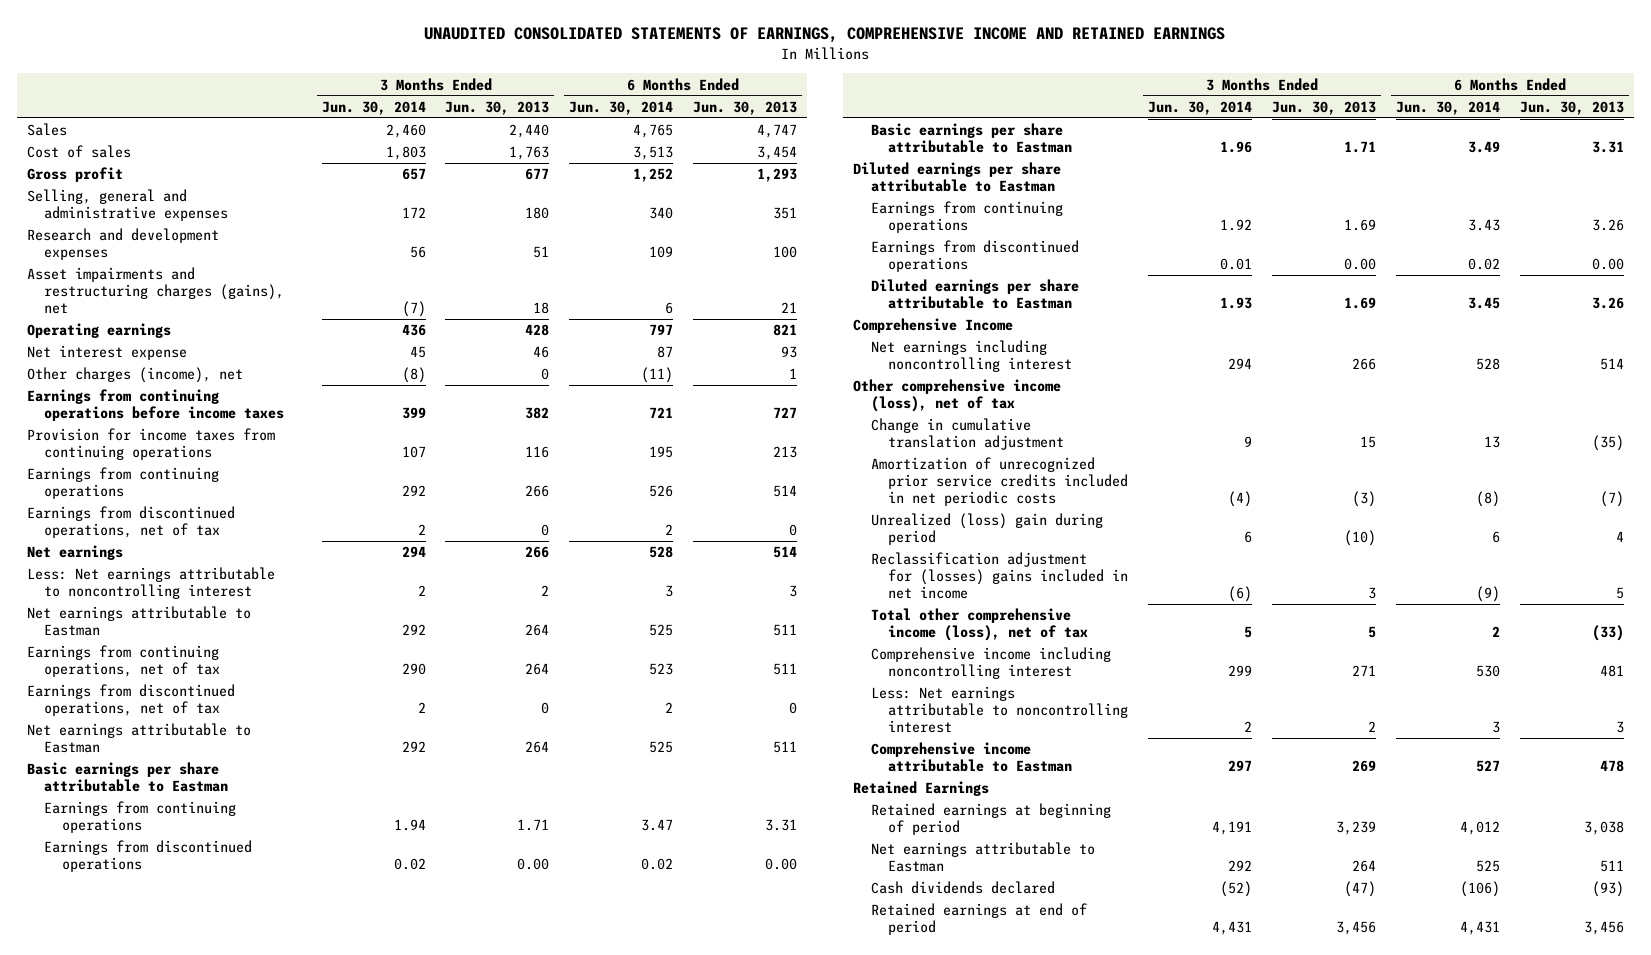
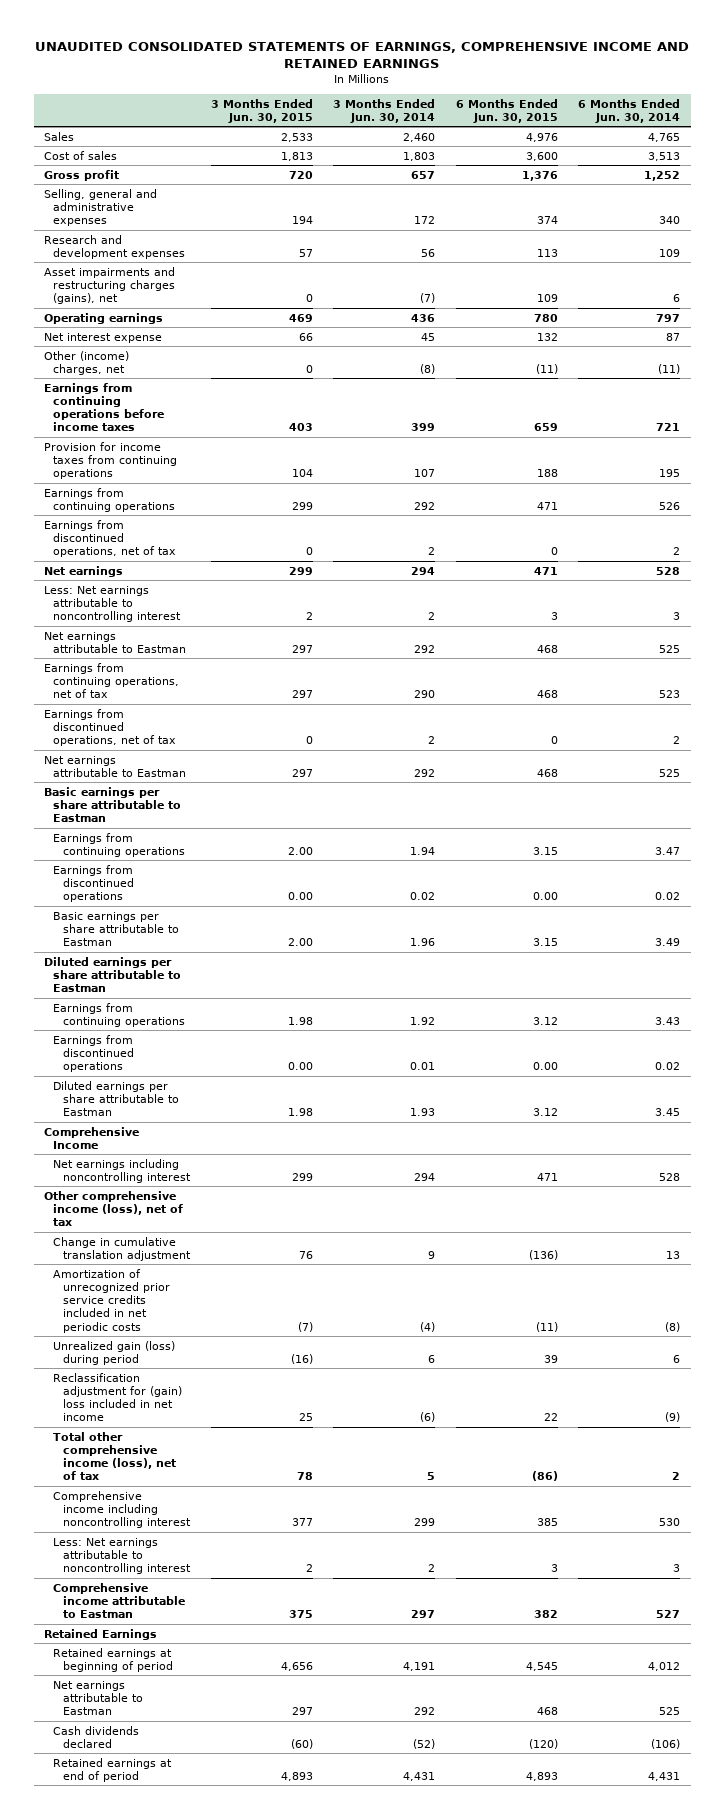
[445,100,550,115] Jun. 30, 2013 -> none
[693,100,798,115] Jun. 30, 2013 -> none
none -> [210,98,313,123] 3 Months Ended Jun. 30, 2015
none -> [455,98,558,123] 6 Months Ended Jun. 30, 2015
[26,367,243,384] Other charges (income), net -> [43,350,129,375] Other (income) charges, net
[870,513,1103,546] Unrealized (loss) gain during period -> [53,1340,176,1365] Unrealized gain (loss) during period
[870,552,1129,600] Reclassification adjustment for (losses) gains included in net income -> [53,1372,183,1422] Reclassification adjustment for (gain) loss included in net income

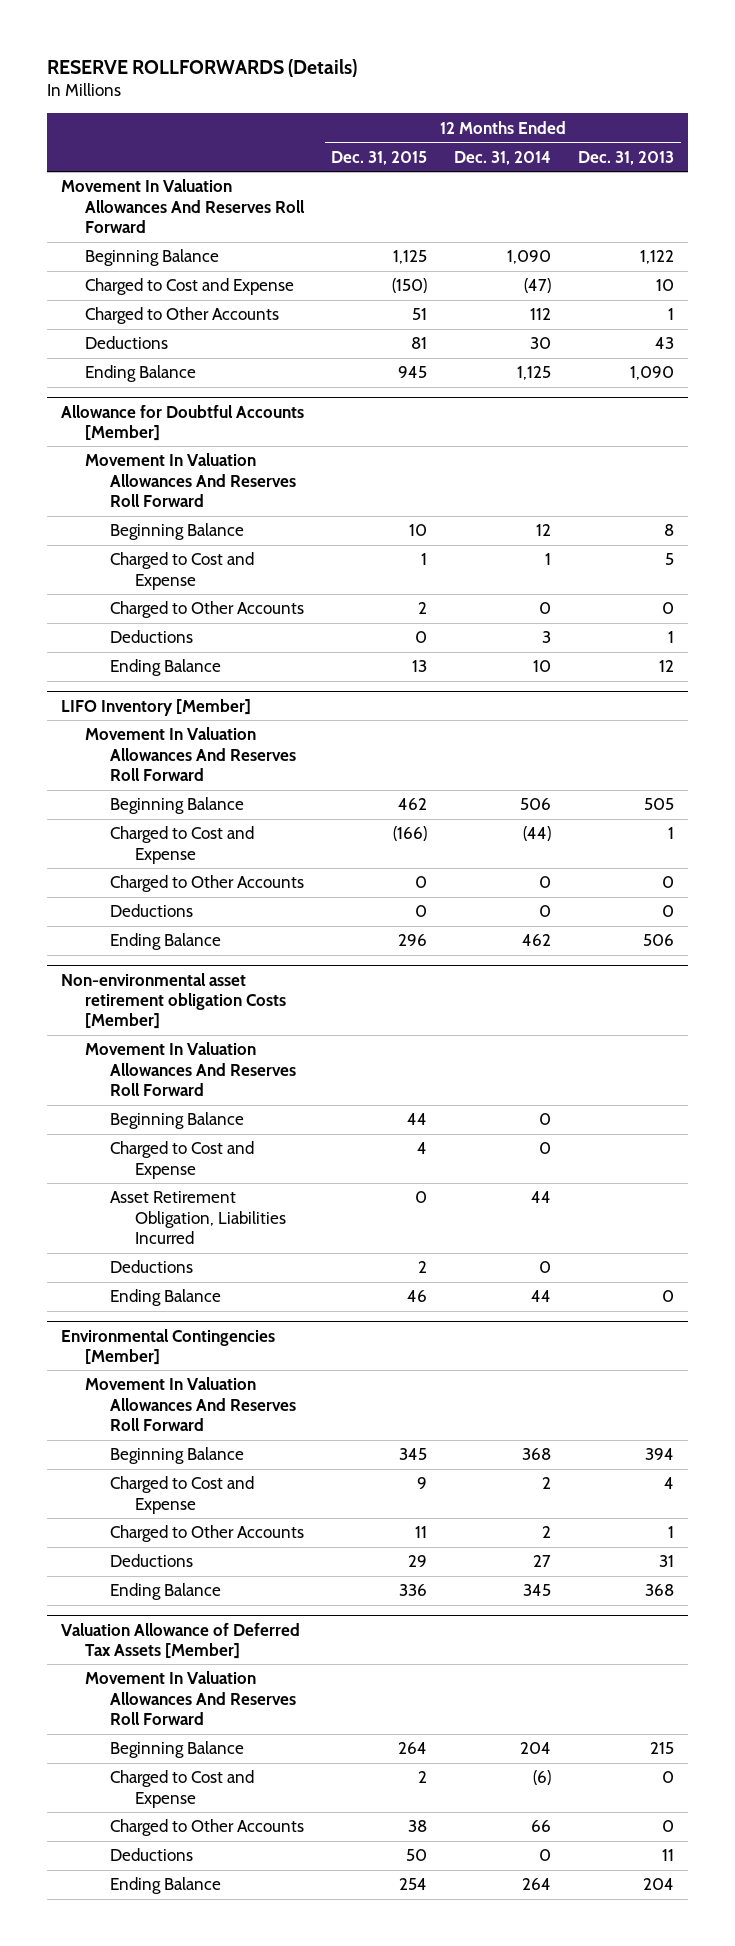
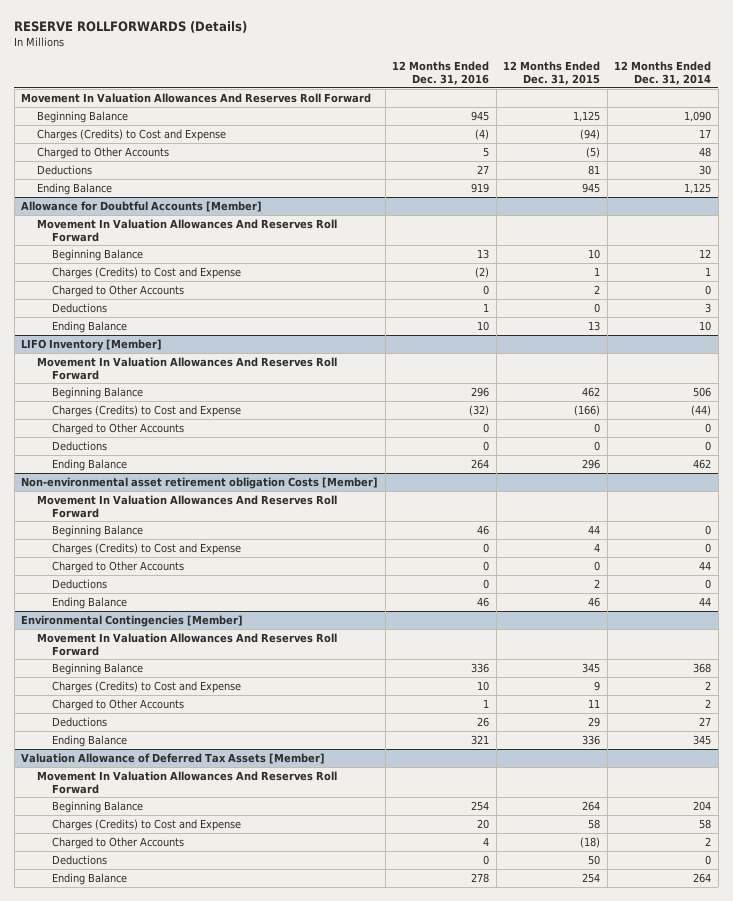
[578,150,675,165] Dec. 31, 2013 -> none
none -> [392,61,490,85] 12 Months Ended Dec. 31, 2016
[85,278,295,296] Charged to Cost and Expense -> [36,128,226,141] Charges (Credits) to Cost and Expense
[392,278,428,294] (150) -> [580,128,601,140] (94)
[524,278,552,294] (47) -> [699,128,712,138] 17
[412,308,428,321] 51 -> [586,146,601,158] (5)
[530,308,552,321] 112 -> [699,146,712,157] 48
[110,552,255,590] Charged to Cost and Expense -> [52,266,242,279] Charges (Credits) to Cost and Expense
[110,826,255,864] Charged to Cost and Expense -> [52,404,242,417] Charges (Credits) to Cost and Expense
[110,1191,286,1245] Asset Retirement Obligation, Liabilities Incurred -> none
[110,1141,255,1179] Charged to Cost and Expense -> [52,542,242,555] Charges (Credits) to Cost and Expense
none -> [52,560,185,573] Charged to Other Accounts
[110,1476,255,1514] Charged to Cost and Expense -> [52,680,242,693] Charges (Credits) to Cost and Expense
[110,1770,255,1808] Charged to Cost and Expense -> [52,818,242,831] Charges (Credits) to Cost and Expense
[418,1771,428,1784] 2 -> [588,818,601,829] 58
[533,1770,552,1786] (6) -> [699,818,712,829] 58
[408,1820,428,1833] 38 -> [580,836,601,848] (18)
[531,1820,552,1833] 66 -> [705,836,712,846] 2

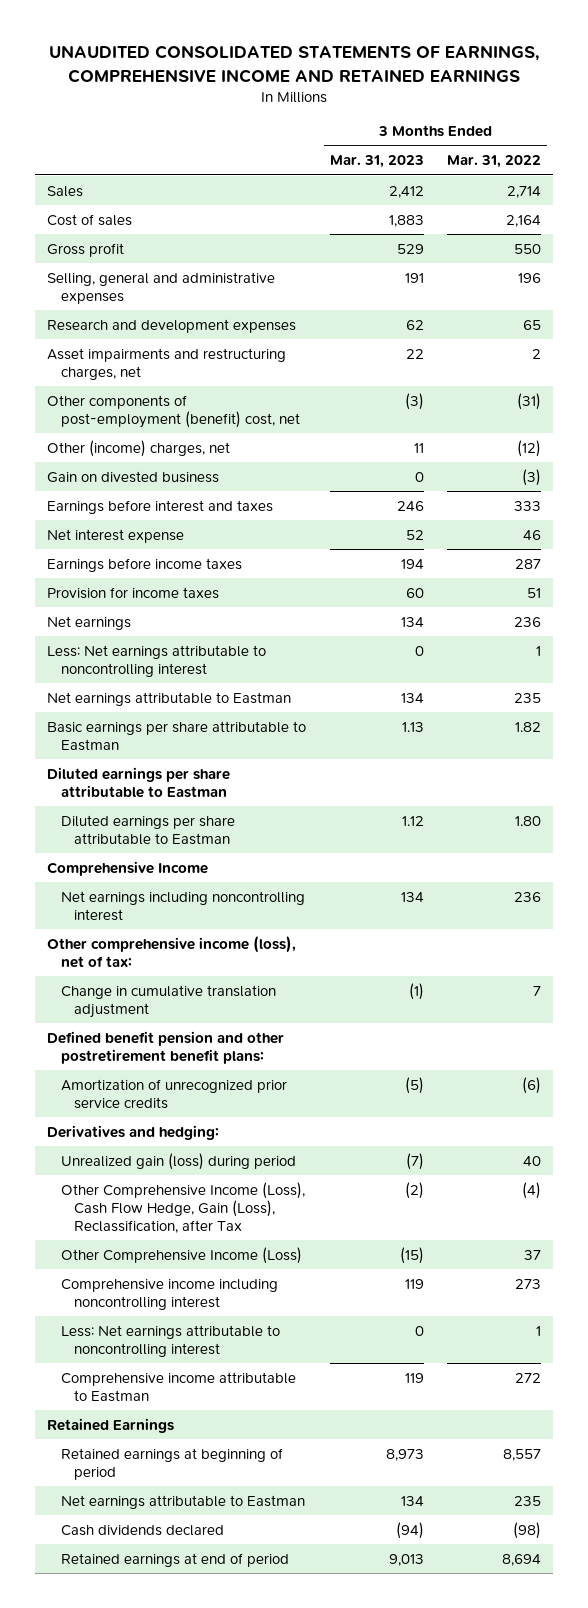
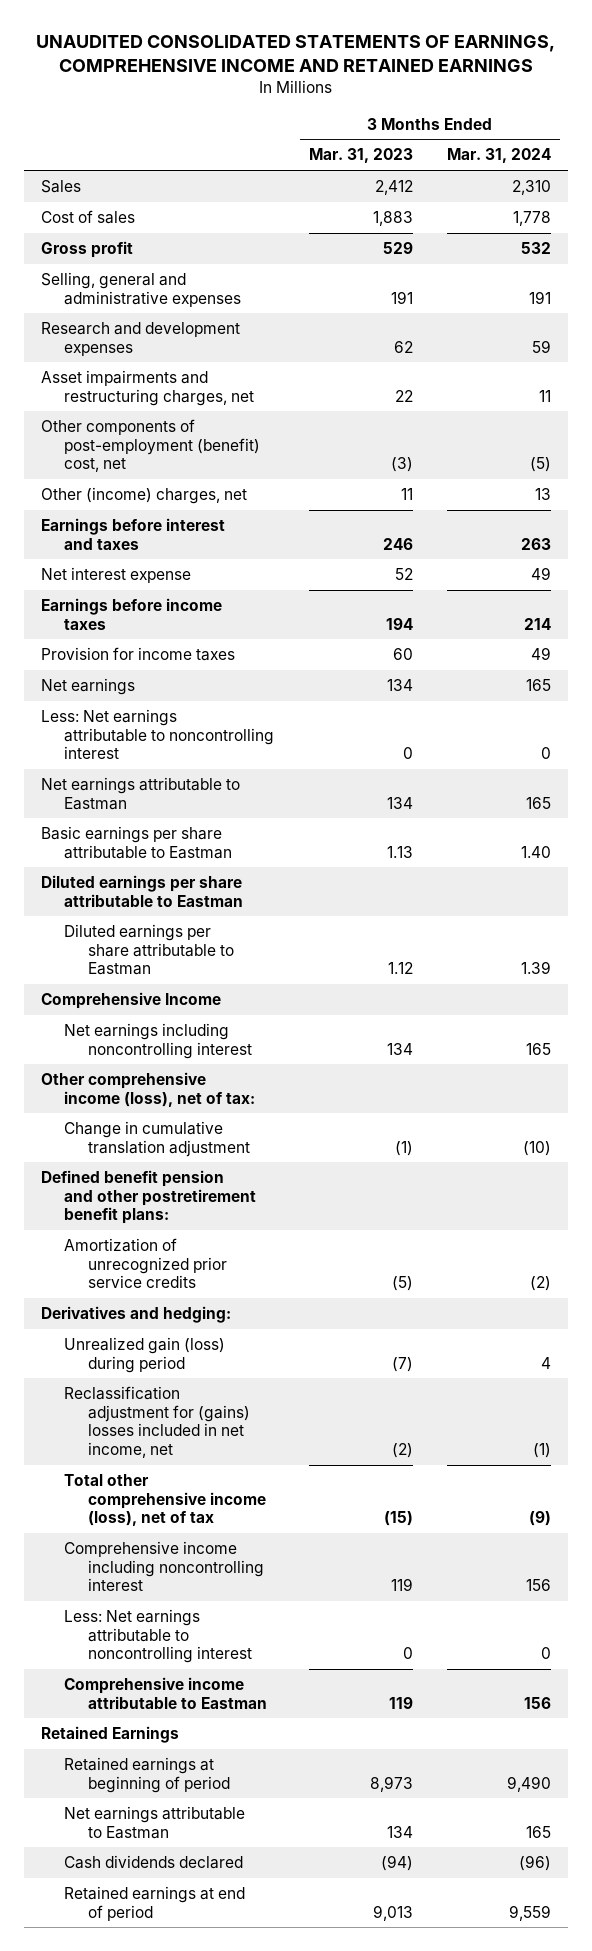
[447,155,542,169] Mar. 31, 2022 -> none
none -> [447,148,552,164] Mar. 31, 2024
[46,470,219,483] Gain on divested business -> none
[60,1181,305,1233] Other Comprehensive Income (Loss), Cash Flow Hedge, Gain (Loss), Reclassification, after Tax -> [64,1386,250,1459] Reclassification adjustment for (gains) losses included in net income, net
[60,1246,302,1264] Other Comprehensive Income (Loss) -> [64,1474,266,1527] Total other comprehensive income (loss), net of tax

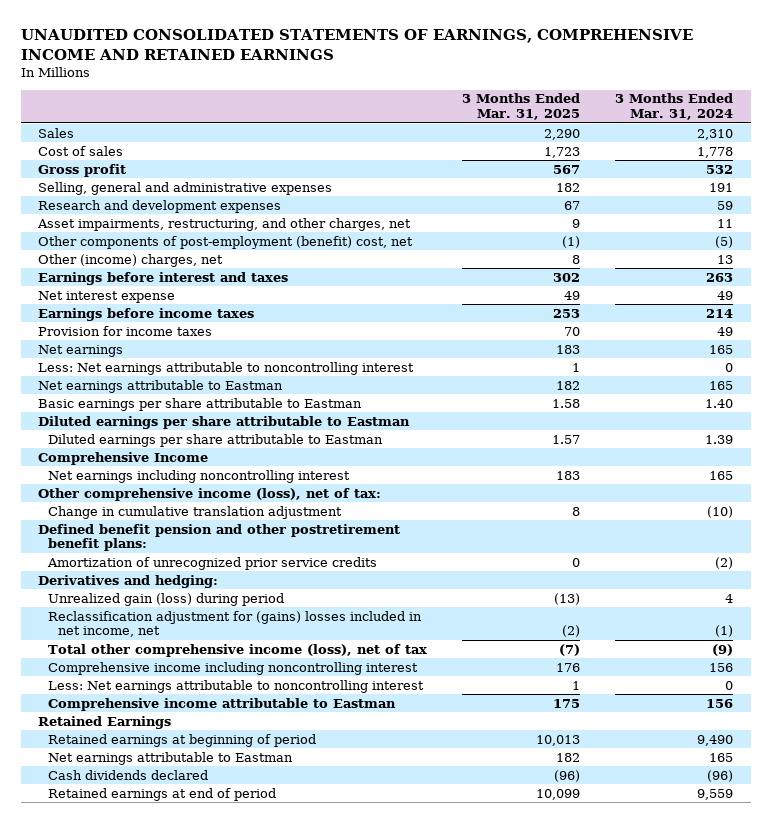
[308,148,413,164] Mar. 31, 2023 -> none
none -> [462,93,581,121] 3 Months Ended Mar. 31, 2025
[40,370,255,406] Asset impairments and restructuring charges, net -> [37,217,412,231] Asset impairments, restructuring, and other charges, net

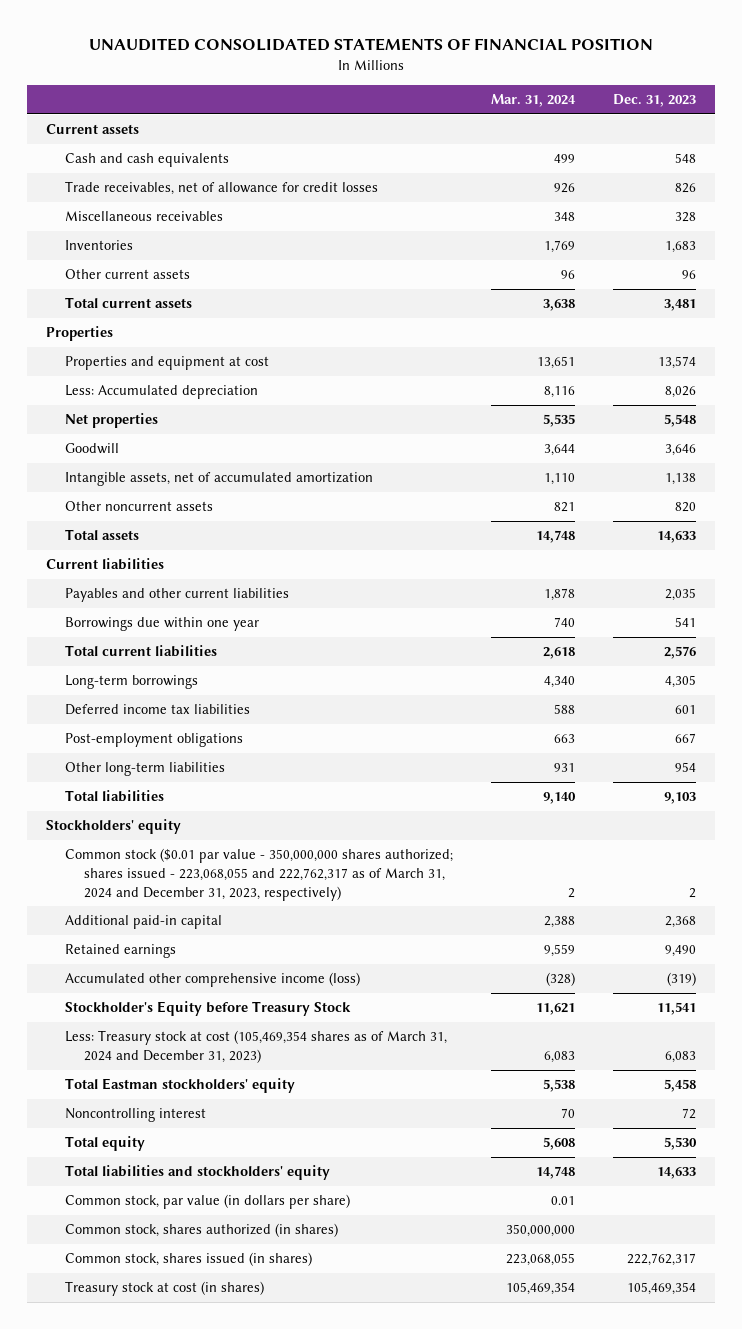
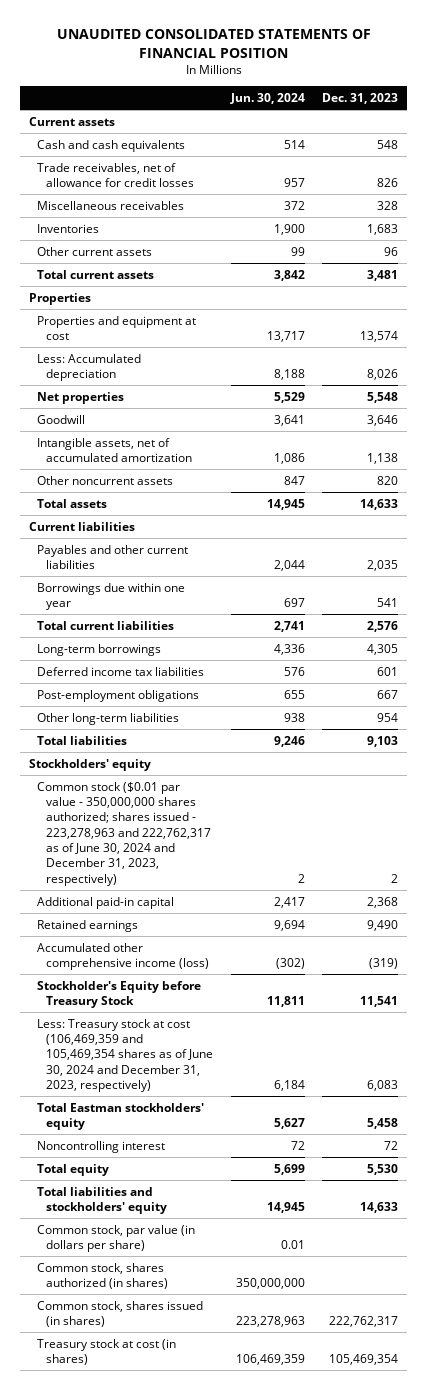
[490,93,576,107] Mar. 31, 2024 -> none
none -> [229,93,305,105] Jun. 30, 2024
[64,848,453,901] Common stock ($0.01 par value - 350,000,000 shares authorized; shares issued - 223,068,055 and 222,762,317 as of March 31, 2024 and December 31, 2023, respectively) -> [37,781,211,886] Common stock ($0.01 par value - 350,000,000 shares authorized; shares issued - 223,278,963 and 222,762,317 as of June 30, 2024 and December 31, 2023, respectively)
[64,1030,447,1064] Less: Treasury stock at cost (105,469,354 shares as of March 31, 2024 and December 31, 2023) -> [37,1018,213,1093] Less: Treasury stock at cost (106,469,359 and 105,469,354 shares as of June 30, 2024 and December 31, 2023, respectively)

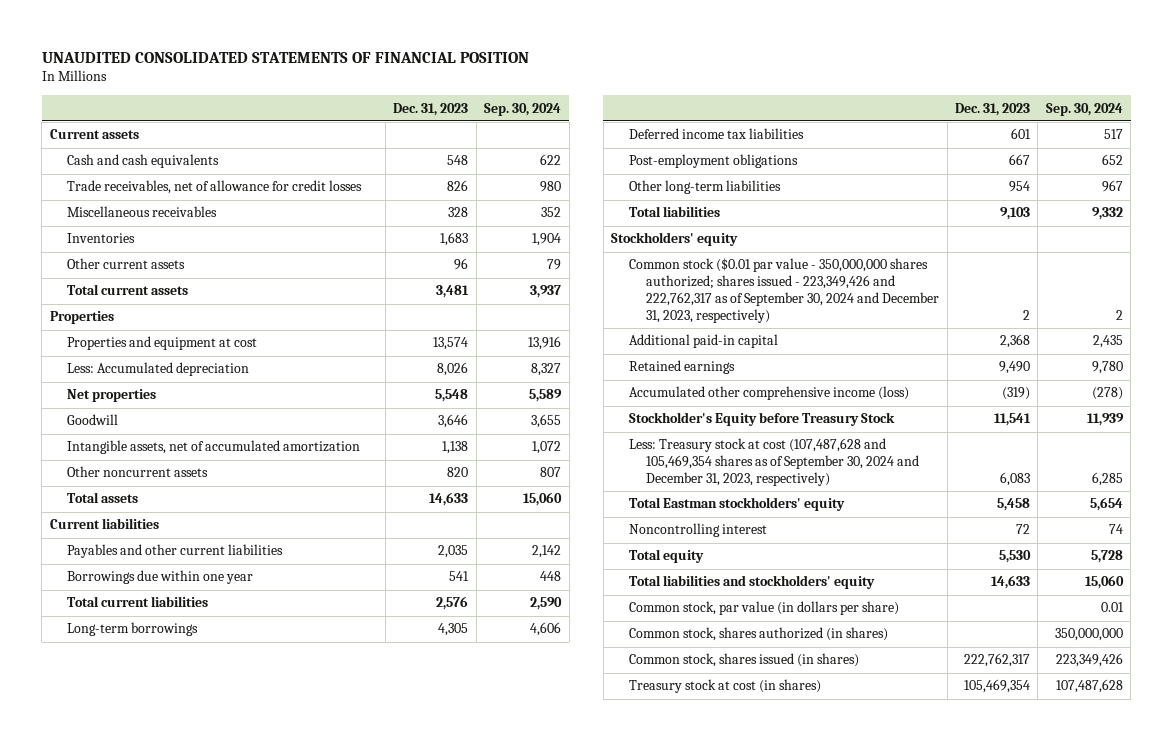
[229,93,305,105] Jun. 30, 2024 -> none
none -> [484,102,562,116] Sep. 30, 2024
[37,781,211,886] Common stock ($0.01 par value - 350,000,000 shares authorized; shares issued - 223,278,963 and 222,762,317 as of June 30, 2024 and December 31, 2023, respectively) -> [628,258,940,324] Common stock ($0.01 par value - 350,000,000 shares authorized; shares issued - 223,349,426 and 222,762,317 as of September 30, 2024 and December 31, 2023, respectively)
[37,1018,213,1093] Less: Treasury stock at cost (106,469,359 and 105,469,354 shares as of June 30, 2024 and December 31, 2023, respectively) -> [628,438,920,487] Less: Treasury stock at cost (107,487,628 and 105,469,354 shares as of September 30, 2024 and December 31, 2023, respectively)

